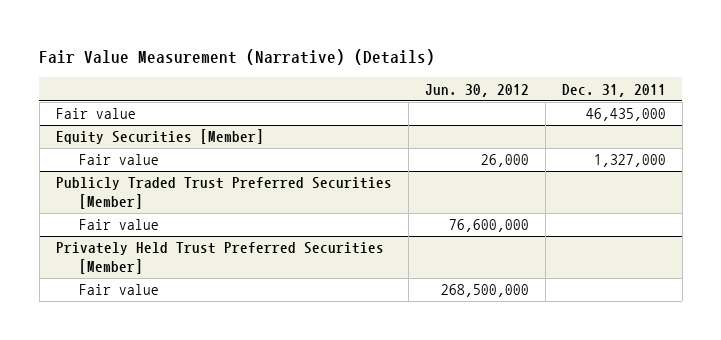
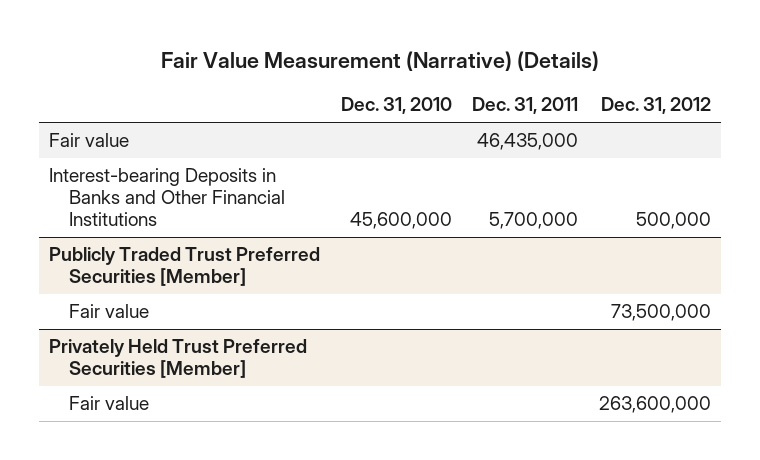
[424,83,529,97] Jun. 30, 2012 -> none
none -> [340,97,452,115] Dec. 31, 2010
none -> [600,97,711,115] Dec. 31, 2012
[55,129,264,145] Equity Securities [Member] -> none
[79,154,160,166] Fair value -> none
none -> [49,168,286,226] Interest-bearing Deposits in Banks and Other Financial Institutions

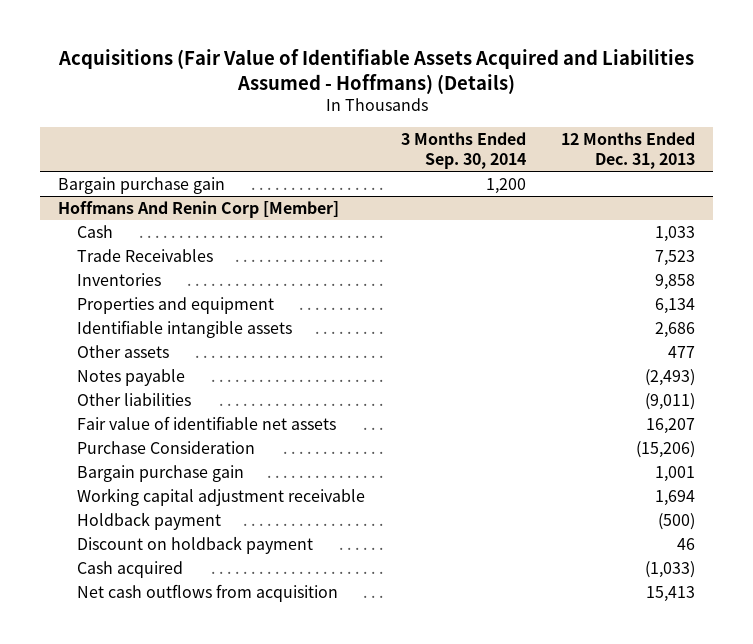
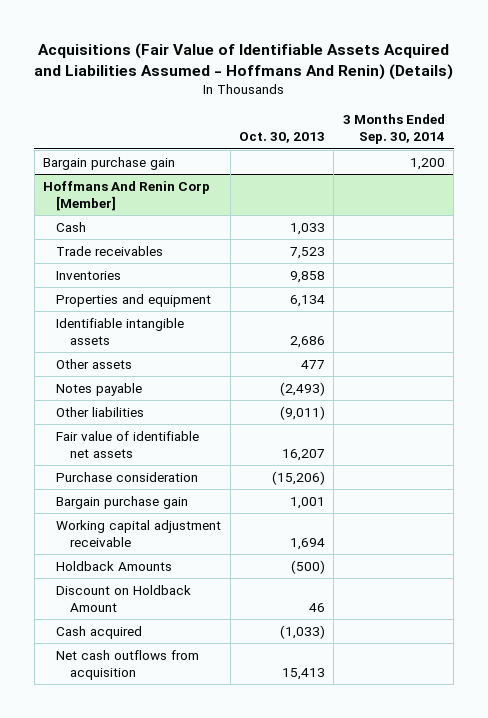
[57,48,694,94] Acquisitions (Fair Value of Identifiable Assets Acquired and Liabilities Assumed - Hoffmans) (Details) -> [34,43,454,81] Acquisitions (Fair Value of Identifiable Assets Acquired and Liabilities Assumed - Hoffmans And Renin) (Details)
[561,132,696,170] 12 Months Ended Dec. 31, 2013 -> none
none -> [239,132,326,144] Oct. 30, 2013
[77,249,214,263] Trade Receivables -> [56,245,164,256] Trade receivables
[77,441,256,455] Purchase Consideration -> [56,471,199,482] Purchase consideration
[77,512,222,531] Holdback payment -> [56,560,173,571] Holdback Amounts
[77,536,314,555] Discount on holdback payment -> [56,584,192,612] Discount on Holdback Amount

